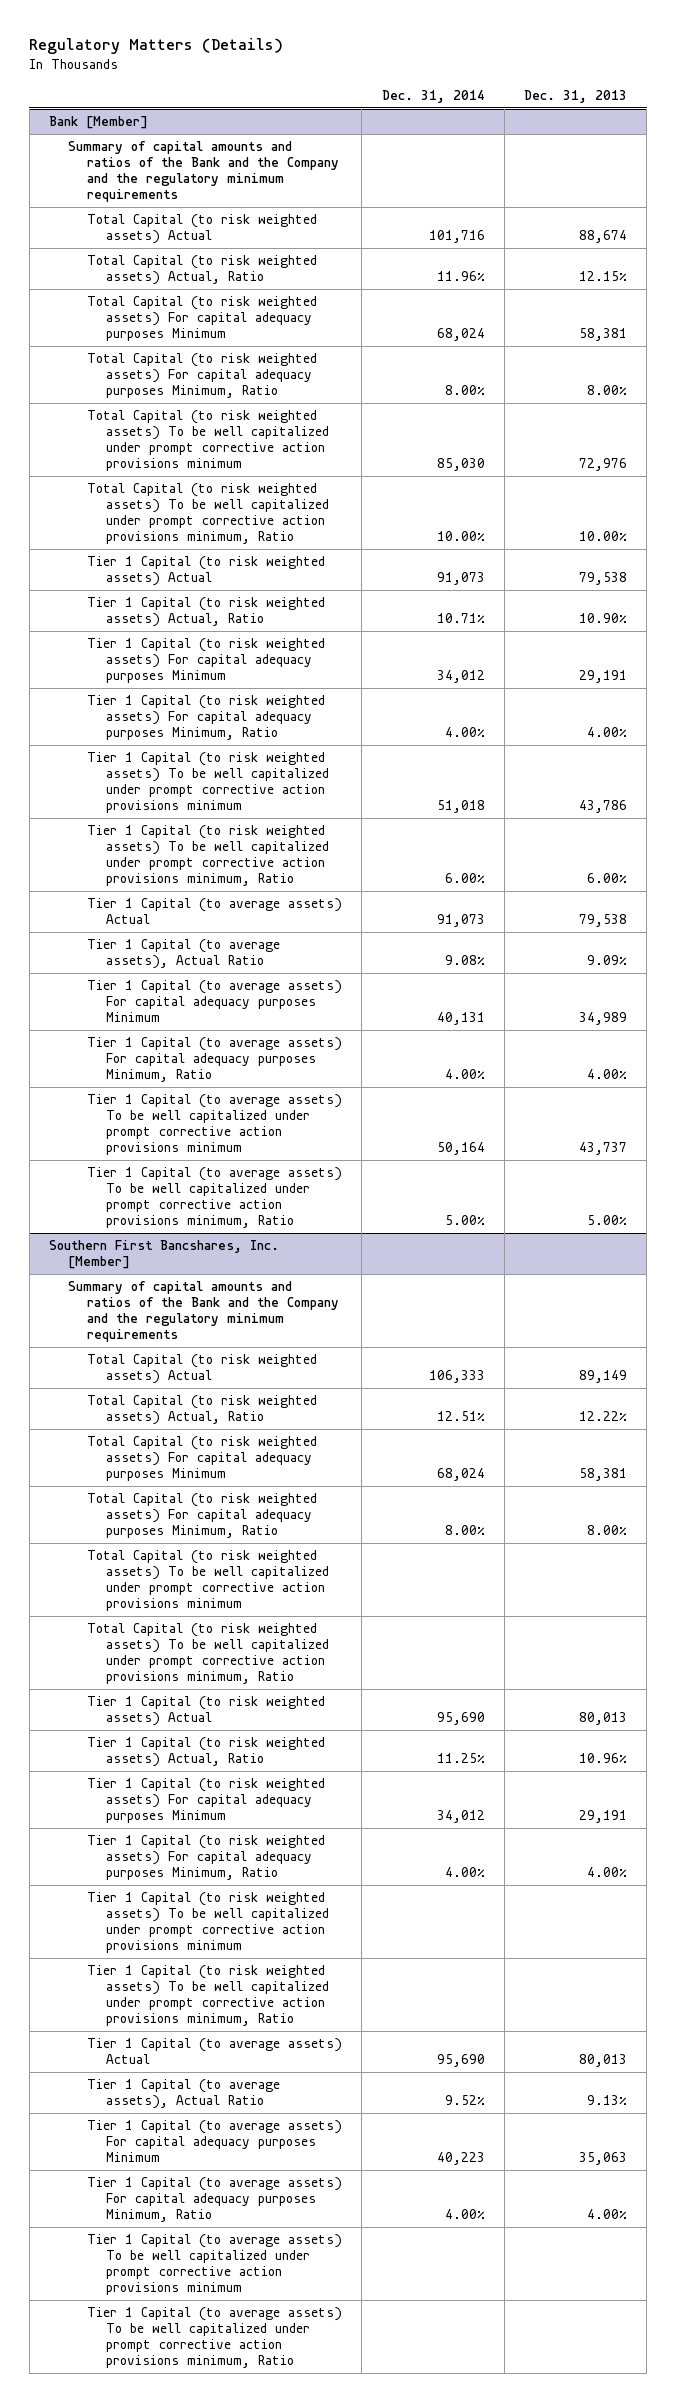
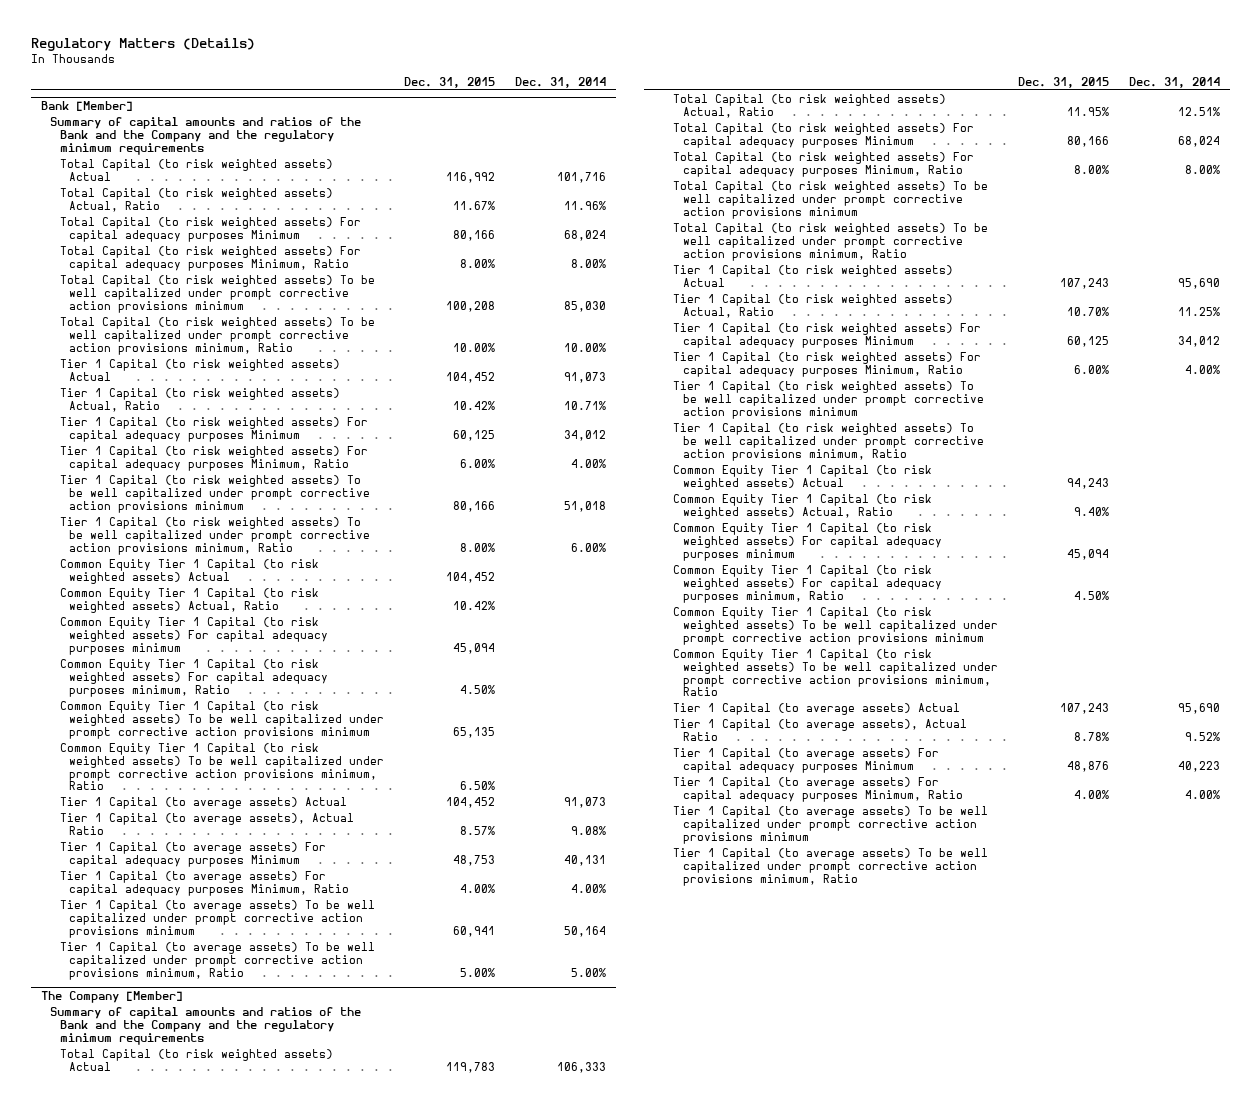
[523,90,627,104] Dec. 31, 2013 -> none
none -> [404,76,496,88] Dec. 31, 2015
none -> [59,559,319,585] Common Equity Tier 1 Capital (to risk weighted assets) Actual
none -> [59,588,319,614] Common Equity Tier 1 Capital (to risk weighted assets) Actual, Ratio
none -> [59,617,329,655] Common Equity Tier 1 Capital (to risk weighted assets) For capital adequacy purposes minimum
none -> [59,659,329,697] Common Equity Tier 1 Capital (to risk weighted assets) For capital adequacy purposes minimum, Ratio
none -> [59,701,385,739] Common Equity Tier 1 Capital (to risk weighted assets) To be well capitalized under prompt corrective action provisions minimum
none -> [59,743,385,791] Common Equity Tier 1 Capital (to risk weighted assets) To be well capitalized under prompt corrective action provisions minimum, Ratio
[48,1240,279,1270] Southern First Bancshares, Inc. [Member] -> [40,990,183,1003] The Company [Member]
none -> [673,465,933,491] Common Equity Tier 1 Capital (to risk weighted assets) Actual
none -> [673,494,933,520] Common Equity Tier 1 Capital (to risk weighted assets) Actual, Ratio
none -> [673,523,942,561] Common Equity Tier 1 Capital (to risk weighted assets) For capital adequacy purposes minimum
none -> [673,565,942,603] Common Equity Tier 1 Capital (to risk weighted assets) For capital adequacy purposes minimum, Ratio
none -> [673,607,998,645] Common Equity Tier 1 Capital (to risk weighted assets) To be well capitalized under prompt corrective action provisions minimum
none -> [673,649,998,697] Common Equity Tier 1 Capital (to risk weighted assets) To be well capitalized under prompt corrective action provisions minimum, Ratio

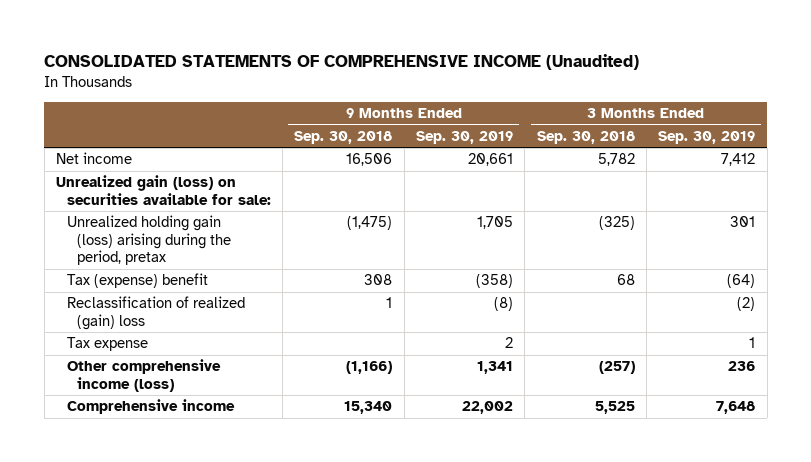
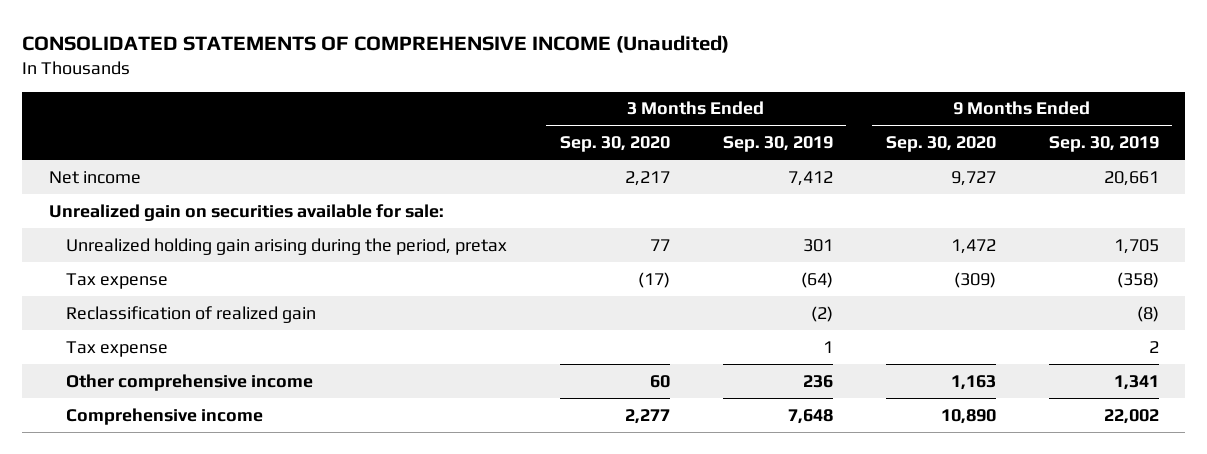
[294,130,393,144] Sep. 30, 2018 -> none
[536,130,635,144] Sep. 30, 2018 -> none
none -> [559,136,670,153] Sep. 30, 2020
none -> [885,136,996,153] Sep. 30, 2020
[55,175,271,205] Unrealized gain (loss) on securities available for sale: -> [48,203,444,221] Unrealized gain on securities available for sale:
[66,215,232,266] Unrealized holding gain (loss) arising during the period, pretax -> [65,237,507,255] Unrealized holding gain arising during the period, pretax
[66,273,208,289] Tax (expense) benefit -> [65,272,168,289] Tax expense
[66,296,245,330] Reclassification of realized (gain) loss -> [65,305,316,323] Reclassification of realized gain
[66,359,221,392] Other comprehensive income (loss) -> [65,373,313,391] Other comprehensive income

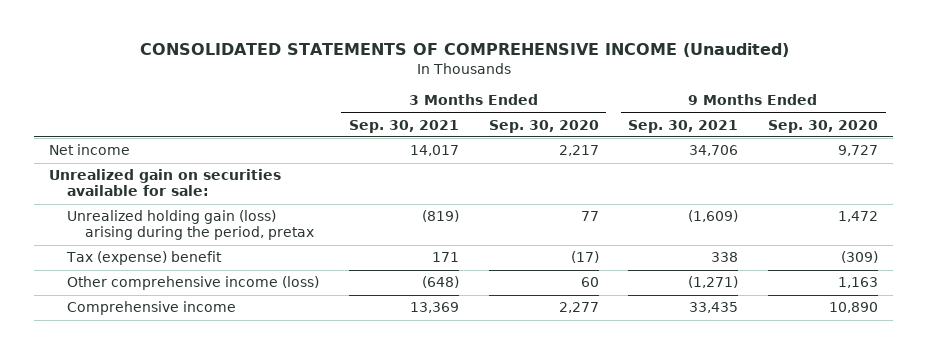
[722,136,833,153] Sep. 30, 2019 -> none
[1048,136,1159,153] Sep. 30, 2019 -> none
none -> [348,119,459,133] Sep. 30, 2021
none -> [628,119,739,133] Sep. 30, 2021
[65,305,316,323] Reclassification of realized gain -> none
[65,340,168,357] Tax expense -> none
[65,237,507,255] Unrealized holding gain arising during the period, pretax -> [67,210,315,241] Unrealized holding gain (loss) arising during the period, pretax
[65,272,168,289] Tax expense -> [66,251,223,266] Tax (expense) benefit
[65,373,313,391] Other comprehensive income -> [67,276,320,291] Other comprehensive income (loss)

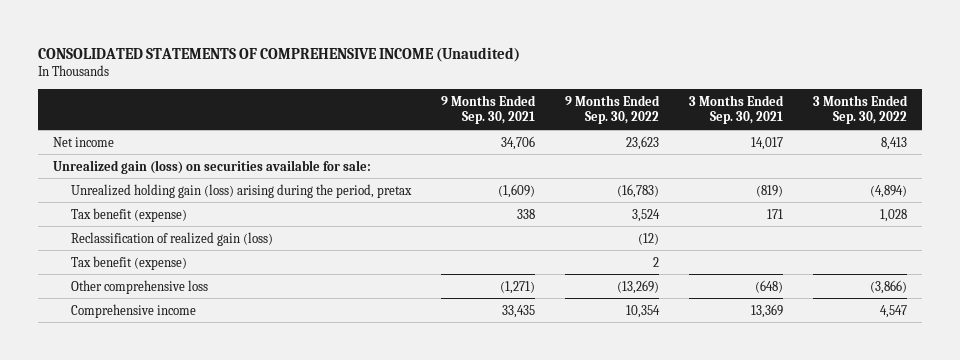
[488,119,599,133] Sep. 30, 2020 -> none
[768,119,879,133] Sep. 30, 2020 -> none
none -> [564,94,660,125] 9 Months Ended Sep. 30, 2022
none -> [812,94,908,125] 3 Months Ended Sep. 30, 2022
[49,169,282,197] Unrealized gain on securities available for sale: -> [53,159,372,174] Unrealized gain (loss) on securities available for sale:
[66,251,223,266] Tax (expense) benefit -> [70,207,187,222] Tax benefit (expense)
none -> [70,231,273,246] Reclassification of realized gain (loss)
none -> [70,255,187,270] Tax benefit (expense)
[67,276,320,291] Other comprehensive income (loss) -> [70,279,208,294] Other comprehensive loss

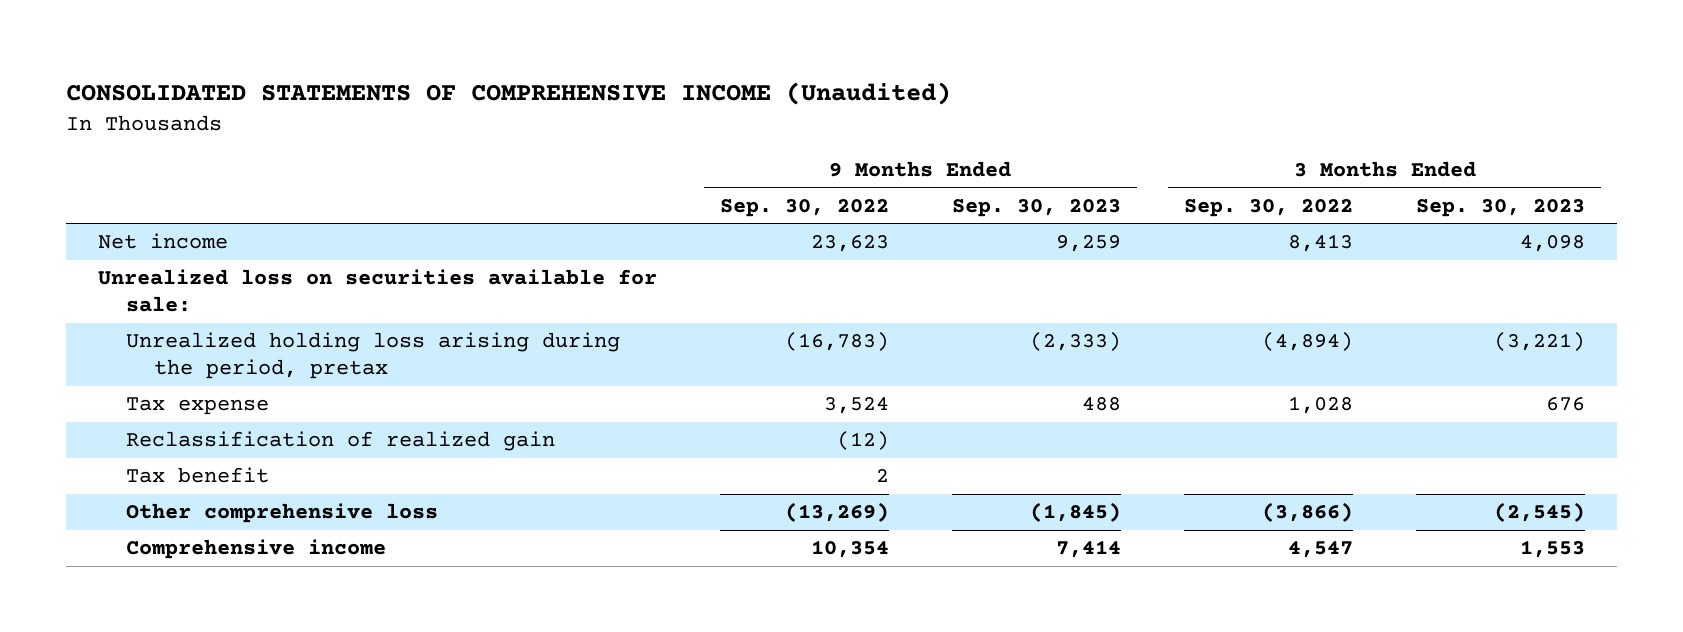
[440,94,536,125] 9 Months Ended Sep. 30, 2021 -> none
[688,94,784,125] 3 Months Ended Sep. 30, 2021 -> none
none -> [952,198,1122,217] Sep. 30, 2023
none -> [1416,198,1586,217] Sep. 30, 2023
[53,159,372,174] Unrealized gain (loss) on securities available for sale: -> [97,269,657,313] Unrealized loss on securities available for sale:
[70,183,412,198] Unrealized holding gain (loss) arising during the period, pretax -> [125,332,620,380] Unrealized holding loss arising during the period, pretax
[70,207,187,222] Tax benefit (expense) -> [125,397,269,416] Tax expense
[70,231,273,246] Reclassification of realized gain (loss) -> [125,431,555,452] Reclassification of realized gain
[70,255,187,270] Tax benefit (expense) -> [125,467,269,484] Tax benefit

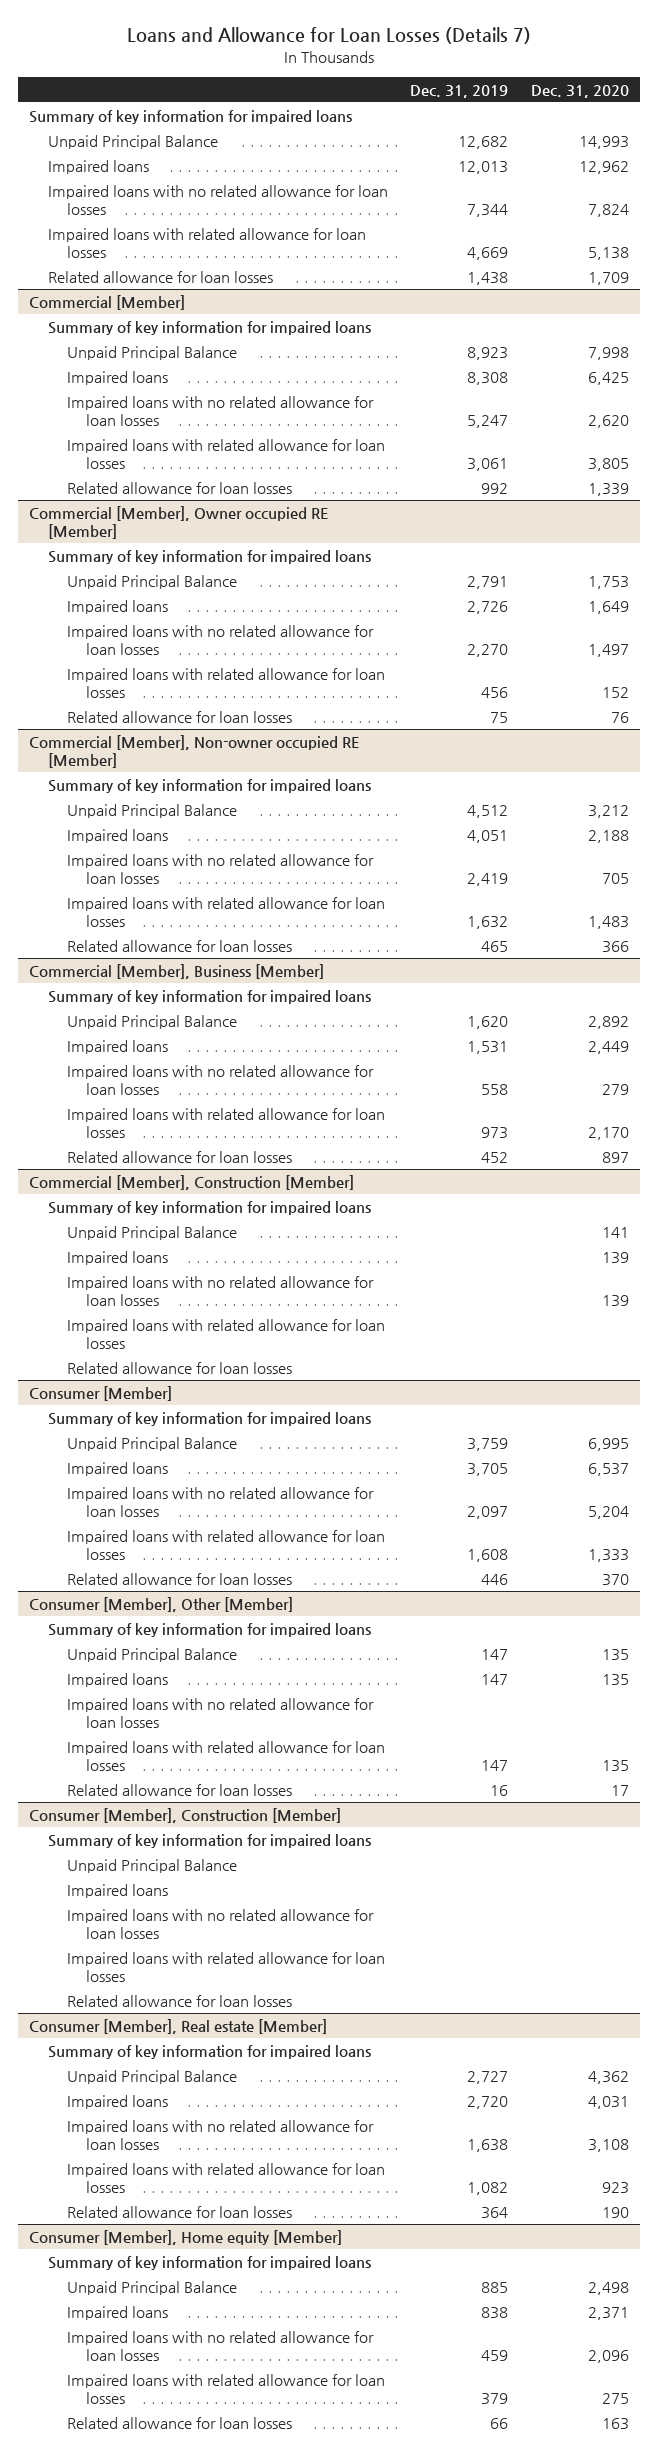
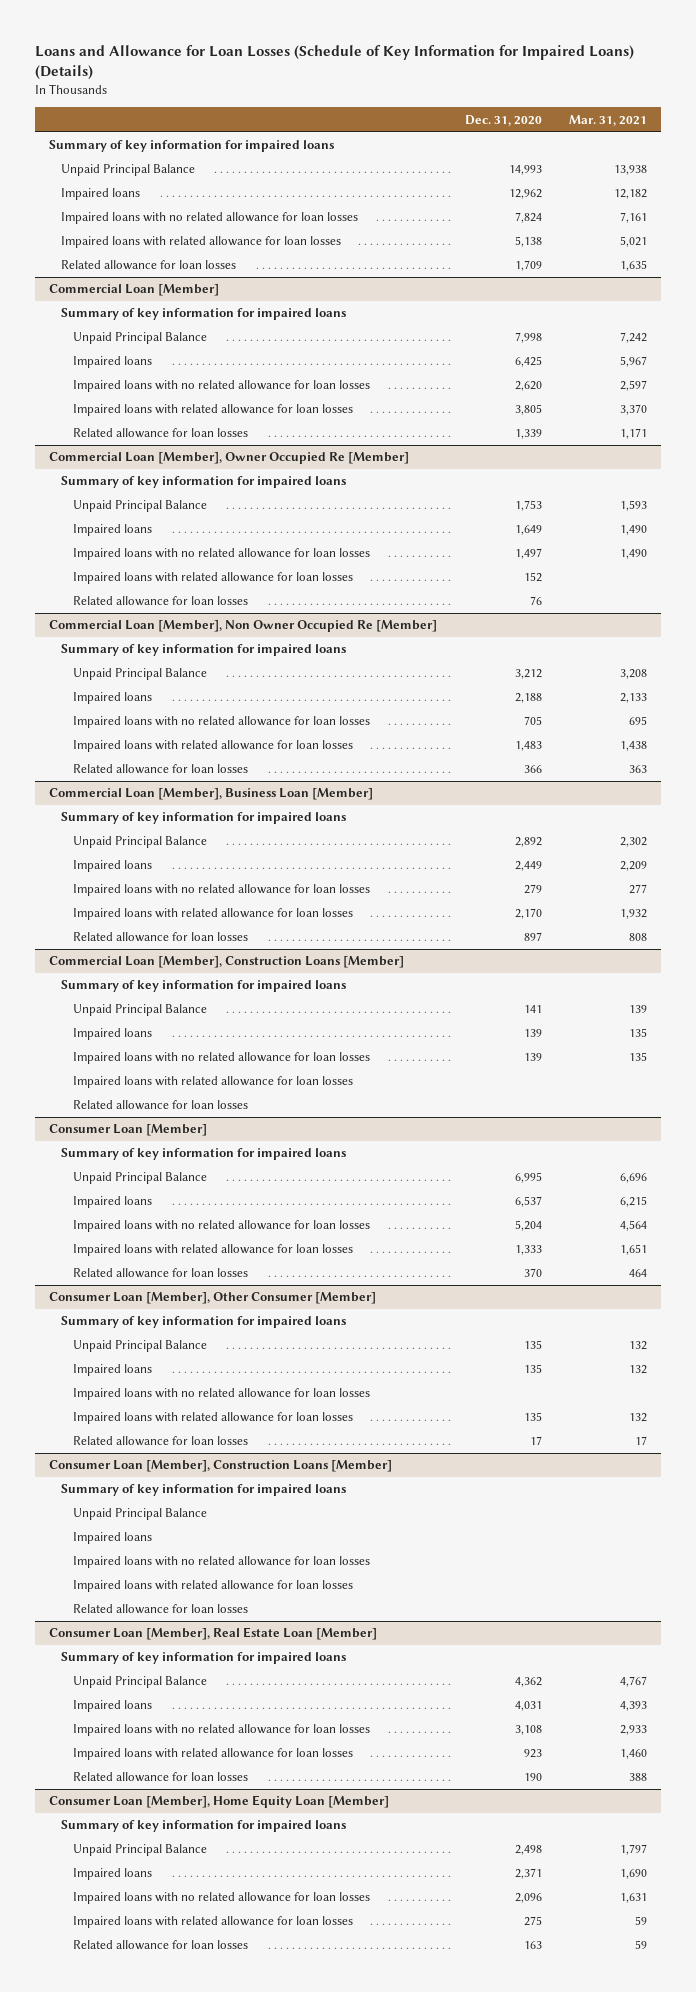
[126,27,531,45] Loans and Allowance for Loan Losses (Details 7) -> [35,44,635,81] Loans and Allowance for Loan Losses (Schedule of Key Information for Impaired Loans) (Details)
[410,84,509,98] Dec. 31, 2019 -> none
none -> [569,114,648,126] Mar. 31, 2021
[29,294,186,310] Commercial [Member] -> [49,284,220,297] Commercial Loan [Member]
[29,505,330,540] Commercial [Member], Owner occupied RE [Member] -> [49,452,410,465] Commercial Loan [Member], Owner Occupied Re [Member]
[29,734,361,769] Commercial [Member], Non-owner occupied RE [Member] -> [49,620,438,633] Commercial Loan [Member], Non Owner Occupied Re [Member]
[29,963,325,979] Commercial [Member], Business [Member] -> [49,788,374,801] Commercial Loan [Member], Business Loan [Member]
[29,1174,355,1190] Commercial [Member], Construction [Member] -> [49,956,405,969] Commercial Loan [Member], Construction Loans [Member]
[29,1385,173,1401] Consumer [Member] -> [49,1124,208,1137] Consumer Loan [Member]
[29,1596,294,1612] Consumer [Member], Other [Member] -> [49,1292,377,1305] Consumer Loan [Member], Other Consumer [Member]
[29,1807,342,1823] Consumer [Member], Construction [Member] -> [49,1460,393,1473] Consumer Loan [Member], Construction Loans [Member]
[29,2018,328,2034] Consumer [Member], Real estate [Member] -> [49,1627,378,1641] Consumer Loan [Member], Real Estate Loan [Member]
[29,2229,343,2245] Consumer [Member], Home equity [Member] -> [49,1795,390,1809] Consumer Loan [Member], Home Equity Loan [Member]

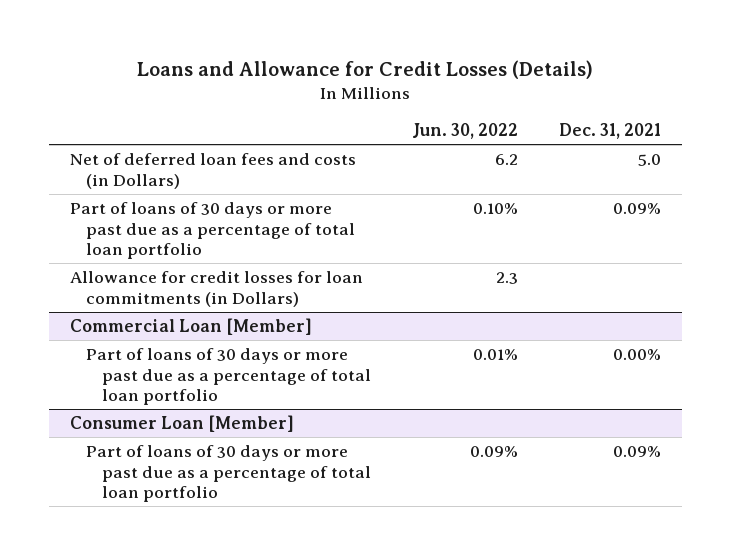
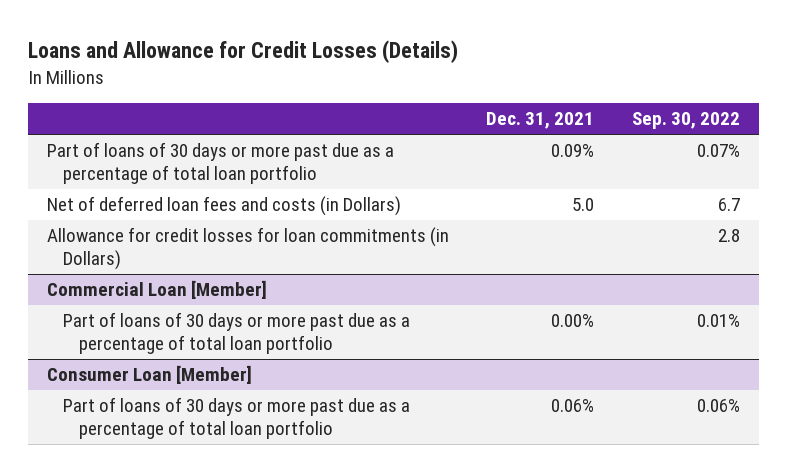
[412,123,519,140] Jun. 30, 2022 -> none
none -> [631,112,740,130] Sep. 30, 2022
[69,152,356,189] Net of deferred loan fees and costs (in Dollars) -> [46,196,401,217] Net of deferred loan fees and costs (in Dollars)
[613,445,662,457] 0.09% -> [551,399,595,413] 0.06%

